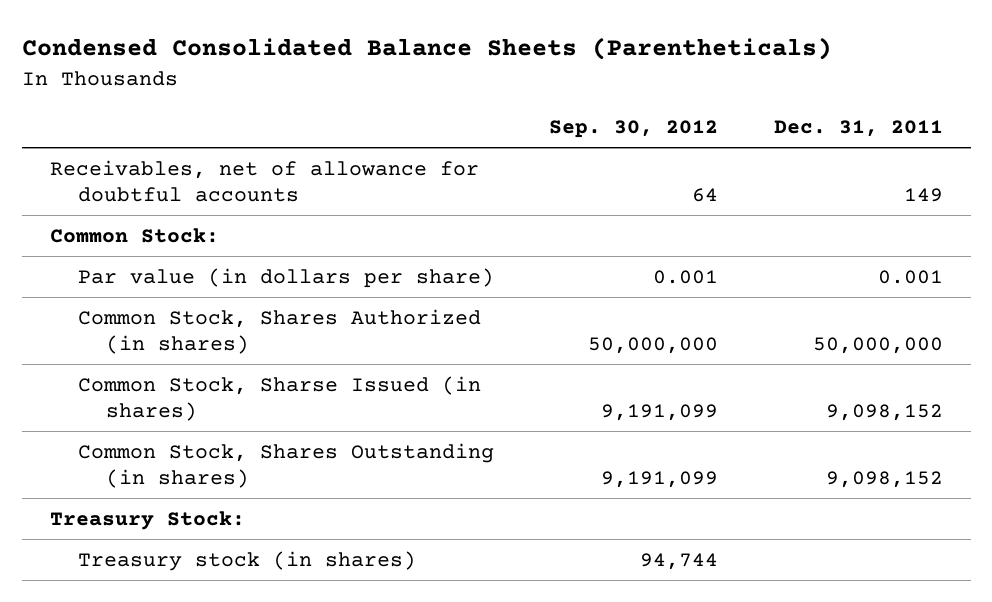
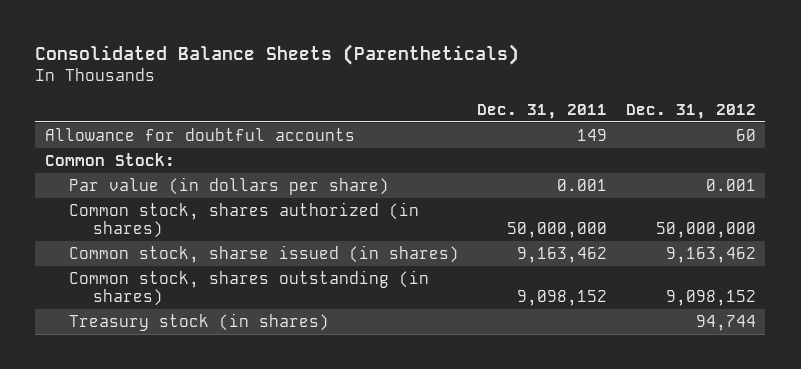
[21,37,832,61] Condensed Consolidated Balance Sheets (Parentheticals) -> [35,43,520,65] Consolidated Balance Sheets (Parentheticals)
[549,120,719,139] Sep. 30, 2012 -> none
none -> [626,103,757,119] Dec. 31, 2012
[49,159,479,203] Receivables, net of allowance for doubtful accounts -> [44,127,355,141] Allowance for doubtful accounts
[49,510,245,530] Treasury Stock: -> none
[77,308,481,355] Common Stock, Shares Authorized (in shares) -> [68,201,419,239] Common stock, shares authorized (in shares)
[77,375,481,422] Common Stock, Sharse Issued (in shares) -> [68,244,459,263] Common stock, sharse issued (in shares)
[825,404,943,422] 9,098,152 -> [517,246,608,263] 9,163,462
[77,442,494,489] Common Stock, Shares Outstanding (in shares) -> [68,269,429,307] Common stock, shares outstanding (in shares)

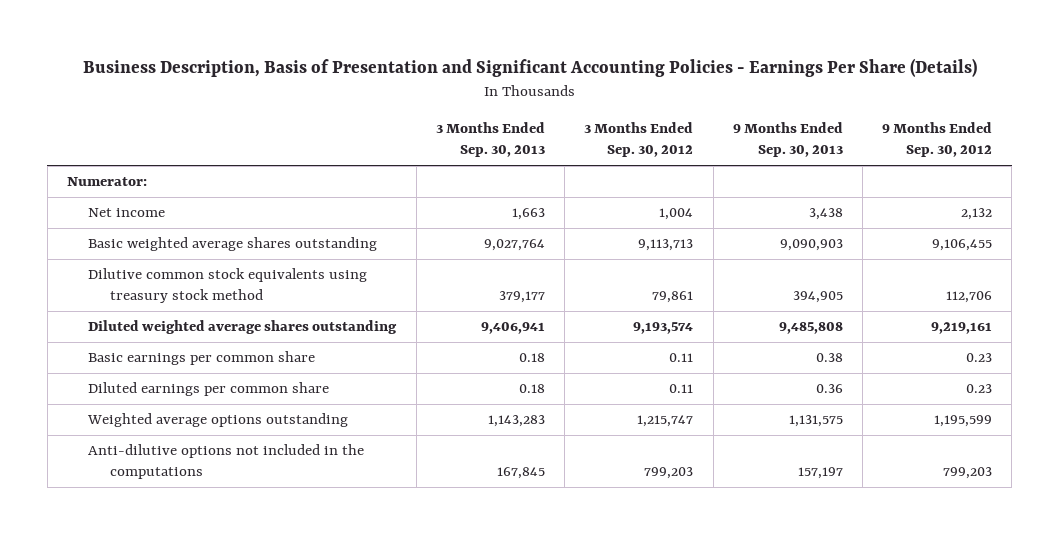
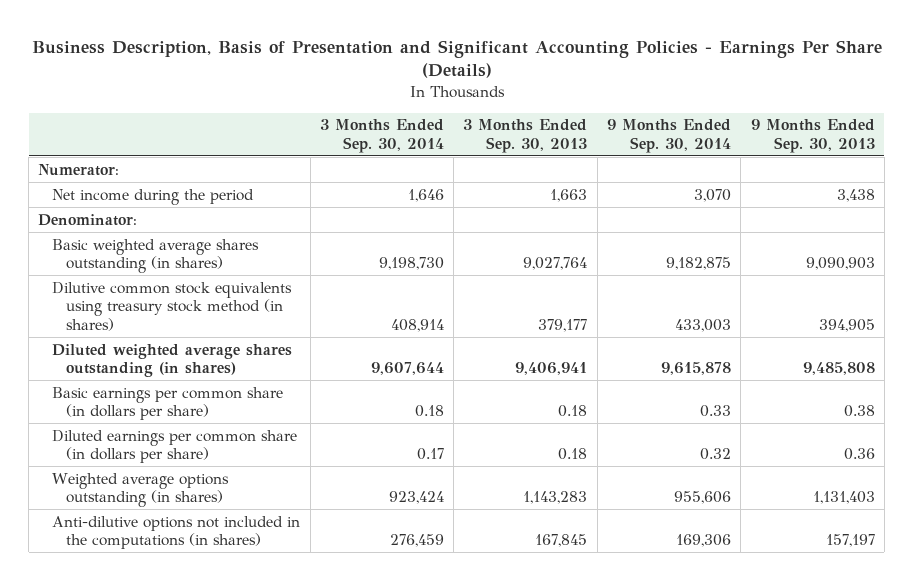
[584,122,694,158] 3 Months Ended Sep. 30, 2012 -> none
[882,122,993,158] 9 Months Ended Sep. 30, 2012 -> none
none -> [319,119,444,153] 3 Months Ended Sep. 30, 2014
none -> [607,119,732,153] 9 Months Ended Sep. 30, 2014
[88,208,166,218] Net income -> [52,188,255,205] Net income during the period
none -> [38,213,138,226] Denominator:
[88,237,378,252] Basic weighted average shares outstanding -> [52,238,260,274] Basic weighted average shares outstanding (in shares)
[88,268,368,304] Dilutive common stock equivalents using treasury stock method -> [52,281,293,331] Dilutive common stock equivalents using treasury stock method (in shares)
[88,320,398,335] Diluted weighted average shares outstanding -> [52,343,293,378] Diluted weighted average shares outstanding (in shares)
[88,351,316,366] Basic earnings per common share -> [52,386,284,421] Basic earnings per common share (in dollars per share)
[88,382,330,397] Diluted earnings per common share -> [52,429,298,464] Diluted earnings per common share (in dollars per share)
[87,413,349,428] Weighted average options outstanding -> [52,472,230,508] Weighted average options outstanding (in shares)
[788,415,843,428] 1,131,575 -> [812,491,875,505] 1,131,403
[88,444,365,480] Anti-dilutive options not included in the computations -> [52,515,301,550] Anti-dilutive options not included in the computations (in shares)

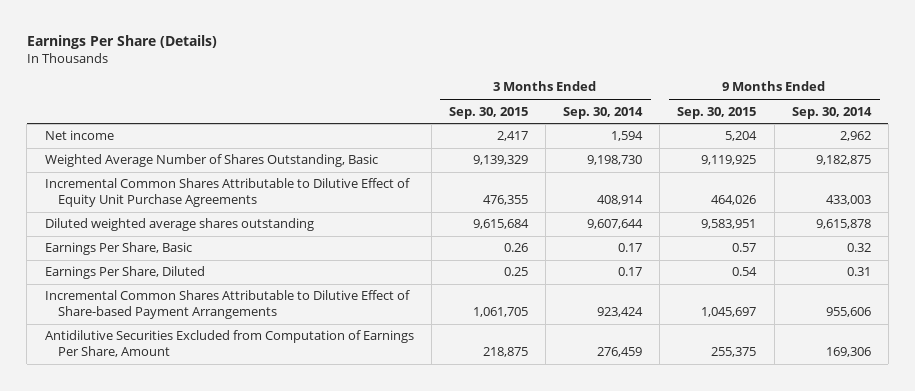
[31,39,882,79] Business Description, Basis of Presentation and Significant Accounting Policies - Earnings Per Share (Details) -> [26,35,217,50] Earnings Per Share (Details)
[463,119,588,153] 3 Months Ended Sep. 30, 2013 -> none
[750,119,875,153] 9 Months Ended Sep. 30, 2013 -> none
none -> [448,106,528,119] Sep. 30, 2015
none -> [677,106,757,119] Sep. 30, 2015
[38,163,120,176] Numerator: -> none
[38,213,138,226] Denominator: -> none
[52,188,255,205] Net income during the period -> [44,130,114,141] Net income
[407,188,444,202] 1,646 -> [611,131,644,142] 1,594
[694,188,732,202] 3,070 -> [839,131,871,142] 2,962
[52,238,260,274] Basic weighted average shares outstanding (in shares) -> [44,154,378,168] Weighted Average Number of Shares Outstanding, Basic
[52,281,293,331] Dilutive common stock equivalents using treasury stock method (in shares) -> [44,178,410,208] Incremental Common Shares Attributable to Dilutive Effect of Equity Unit Purchase Agreements
[52,343,293,378] Diluted weighted average shares outstanding (in shares) -> [44,218,314,232] Diluted weighted average shares outstanding
[52,386,284,421] Basic earnings per common share (in dollars per share) -> [44,242,192,256] Earnings Per Share, Basic
[414,405,444,418] 0.18 -> [618,243,643,253] 0.17
[700,405,732,418] 0.33 -> [846,243,871,253] 0.32
[52,429,298,464] Diluted earnings per common share (in dollars per share) -> [44,266,205,280] Earnings Per Share, Diluted
[700,448,732,461] 0.32 -> [846,267,871,277] 0.31
[52,472,230,508] Weighted average options outstanding (in shares) -> [44,290,410,320] Incremental Common Shares Attributable to Dilutive Effect of Share-based Payment Arrangements
[52,515,301,550] Anti-dilutive options not included in the computations (in shares) -> [44,330,414,358] Antidilutive Securities Excluded from Computation of Earnings Per Share, Amount

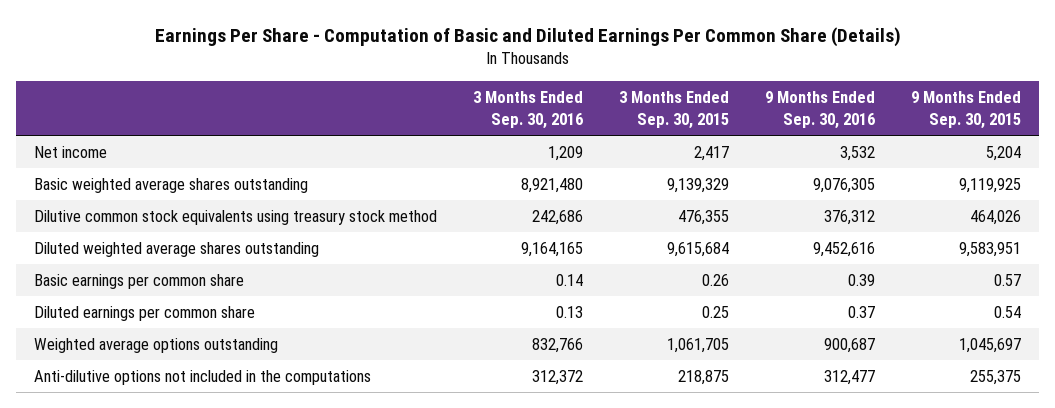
[26,35,217,50] Earnings Per Share (Details) -> [154,26,901,47] Earnings Per Share - Computation of Basic and Diluted Earnings Per Common Share (Details)
[563,106,644,119] Sep. 30, 2014 -> none
[791,106,872,119] Sep. 30, 2014 -> none
none -> [473,91,584,129] 3 Months Ended Sep. 30, 2016
none -> [765,91,876,129] 9 Months Ended Sep. 30, 2016
[44,154,378,168] Weighted Average Number of Shares Outstanding, Basic -> [33,178,308,194] Basic weighted average shares outstanding
[44,178,410,208] Incremental Common Shares Attributable to Dilutive Effect of Equity Unit Purchase Agreements -> [33,210,437,226] Dilutive common stock equivalents using treasury stock method
[44,242,192,256] Earnings Per Share, Basic -> [33,274,244,290] Basic earnings per common share
[44,266,205,280] Earnings Per Share, Diluted -> [33,306,255,322] Diluted earnings per common share
[44,290,410,320] Incremental Common Shares Attributable to Dilutive Effect of Share-based Payment Arrangements -> [33,338,278,354] Weighted average options outstanding
[44,330,414,358] Antidilutive Securities Excluded from Computation of Earnings Per Share, Amount -> [33,370,371,386] Anti-dilutive options not included in the computations

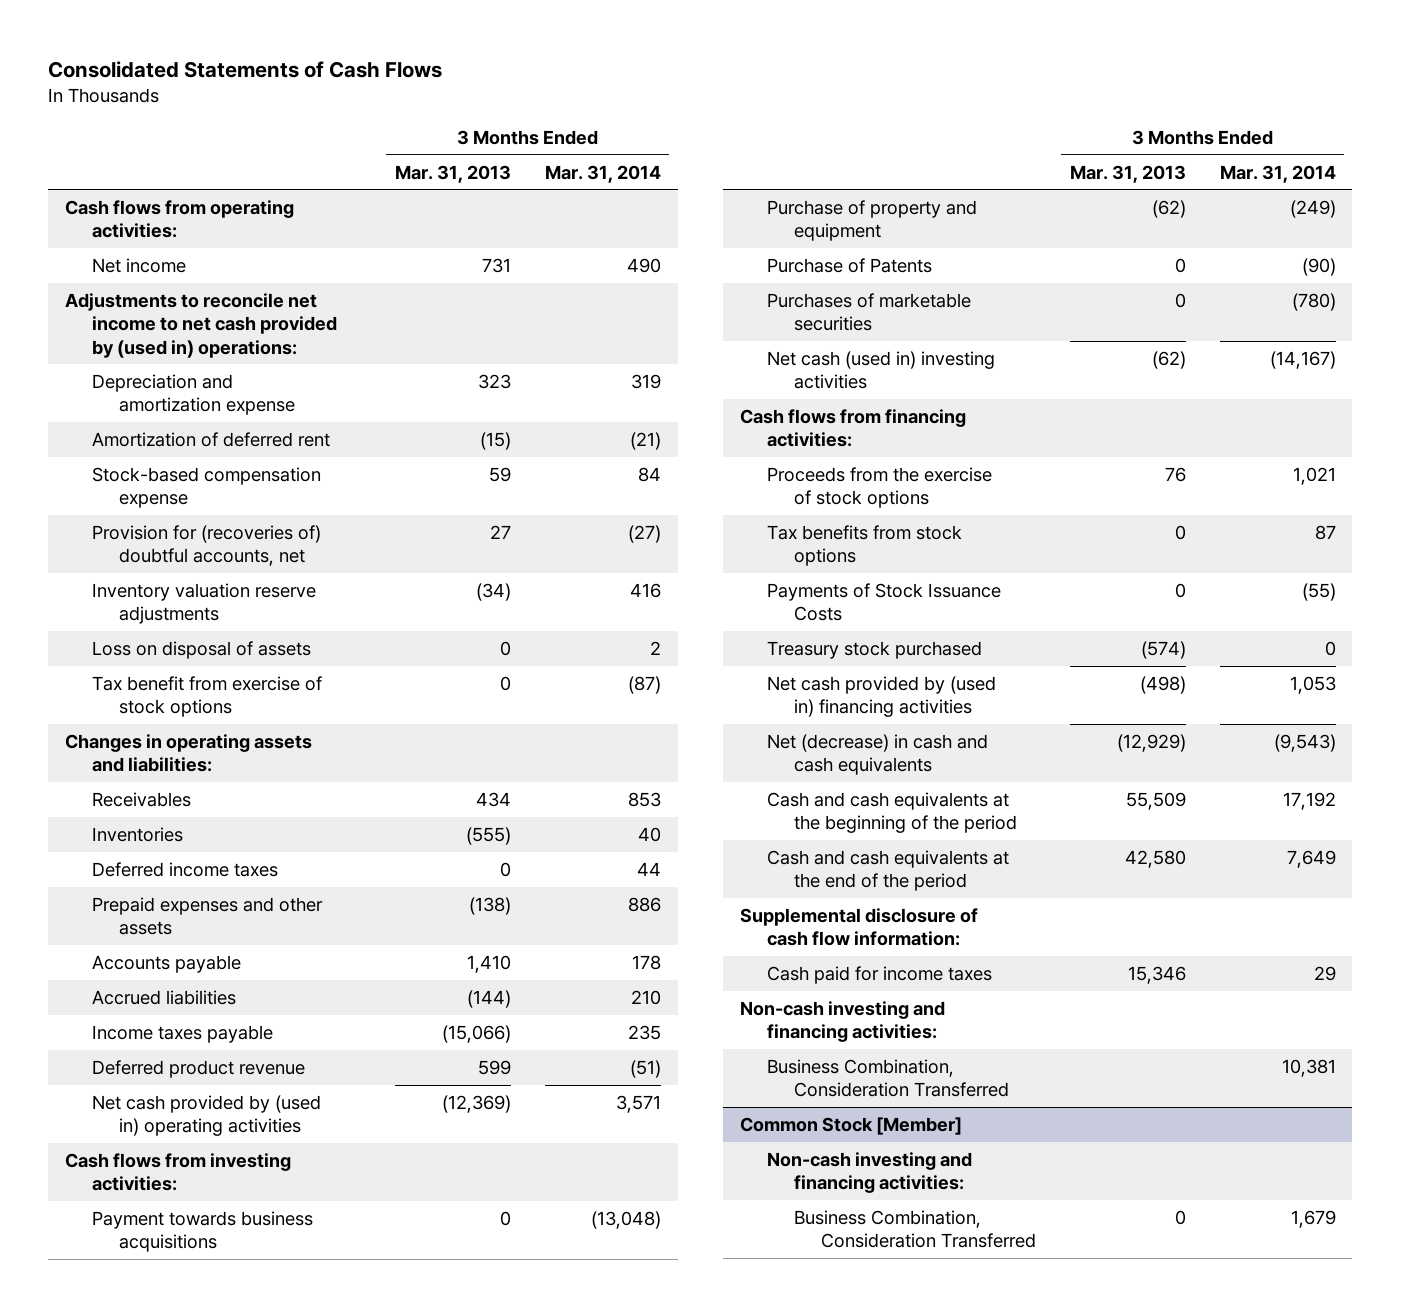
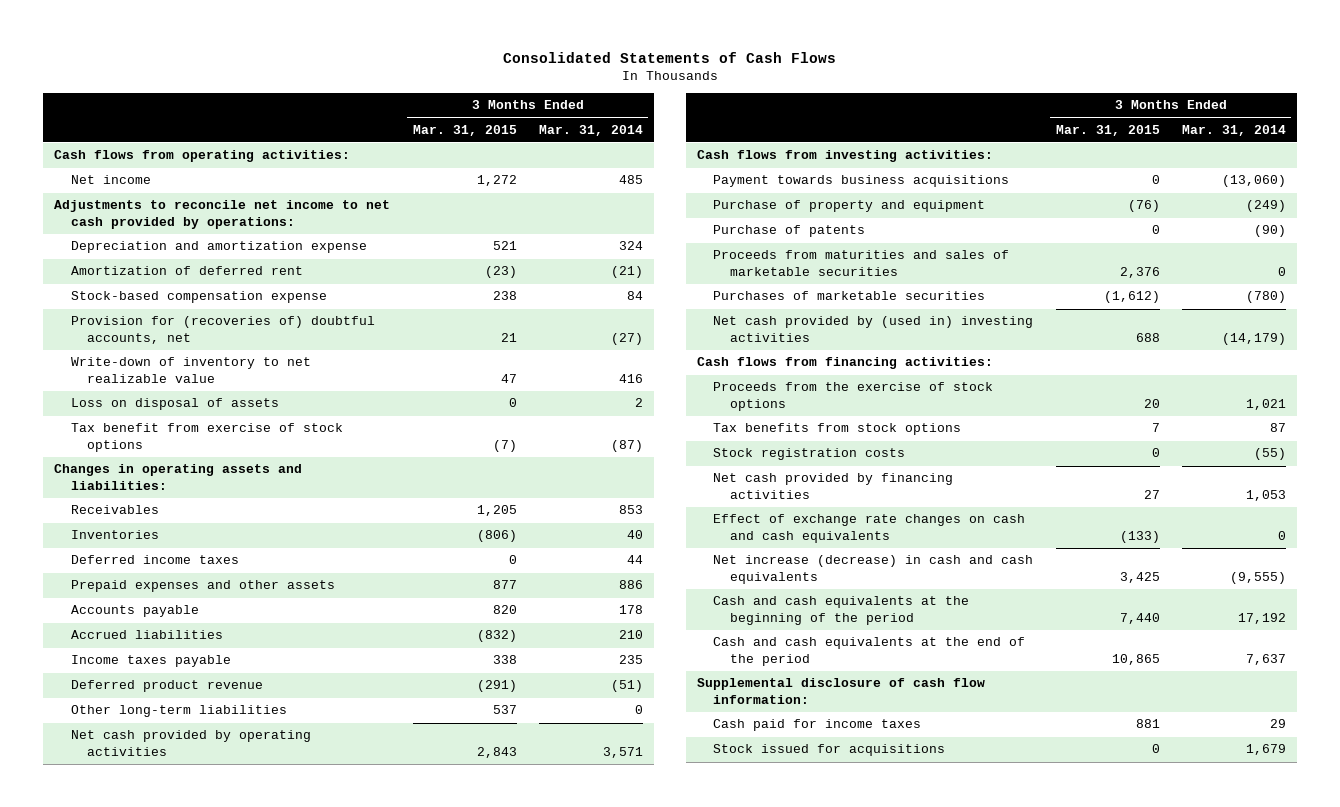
[394,164,511,183] Mar. 31, 2013 -> none
none -> [412,124,517,136] Mar. 31, 2015
[626,257,661,273] 490 -> [618,175,643,185] 485
[65,292,338,358] Adjustments to reconcile net income to net cash provided by (used in) operations: -> [54,200,391,229] Adjustments to reconcile net income to net cash provided by operations:
[630,373,661,389] 319 -> [618,241,643,251] 324
[92,582,317,625] Inventory valuation reserve adjustments -> [70,357,311,383] Write-down of inventory to net realizable value
none -> [70,705,287,718] Other long-term liabilities
[92,1094,322,1137] Net cash provided by (used in) operating activities -> [70,730,311,756] Net cash provided by operating activities
[590,1210,661,1229] (13,048) -> [1221,175,1286,188] (13,060)
[767,257,933,273] Purchase of Patents -> [713,225,866,238] Purchase of patents
none -> [713,250,1010,276] Proceeds from maturities and sales of marketable securities
[767,350,996,390] Net cash (used in) investing activities -> [713,316,1034,342] Net cash provided by (used in) investing activities
[1269,350,1336,369] (14,167) -> [1221,332,1286,345] (14,179)
[767,640,983,659] Treasury stock purchased -> none
[767,582,1002,622] Payments of Stock Issuance Costs -> [713,448,906,461] Stock registration costs
[767,675,997,718] Net cash provided by (used in) financing activities -> [713,473,954,499] Net cash provided by financing activities
none -> [713,514,1026,543] Effect of exchange rate changes on cash and cash equivalents
[767,733,989,776] Net (decrease) in cash and cash equivalents -> [713,555,1034,584] Net increase (decrease) in cash and cash equivalents
[1273,733,1336,752] (9,543) -> [1229,571,1286,584] (9,555)
[1286,849,1336,868] 7,649 -> [1245,653,1286,665] 7,637
[740,1000,946,1043] Non-cash investing and financing activities: -> none
[767,1058,1010,1098] Business Combination, Consideration Transferred -> none
[740,1116,963,1135] Common Stock [Member] -> none
[767,1151,973,1194] Non-cash investing and financing activities: -> none
[794,1209,1037,1249] Business Combination, Consideration Transferred -> [713,744,946,757] Stock issued for acquisitions

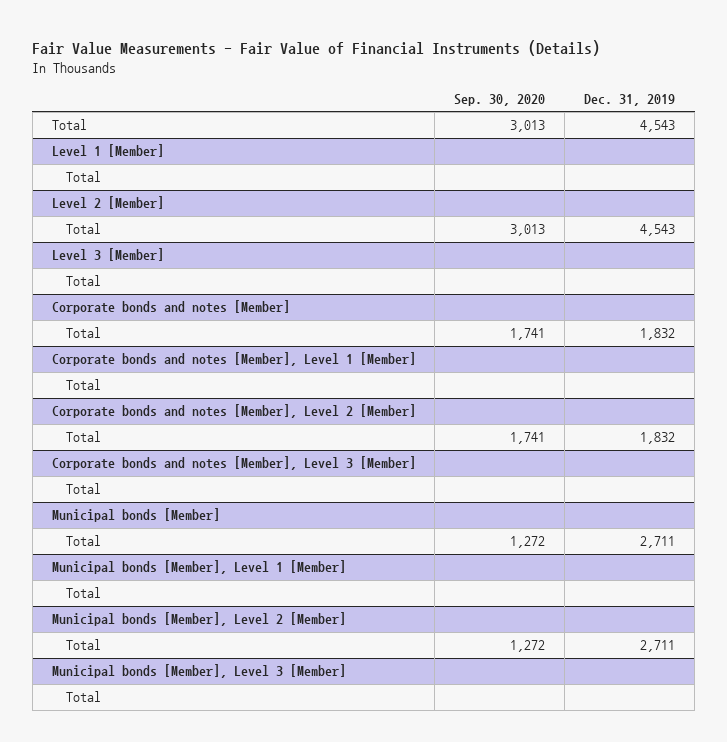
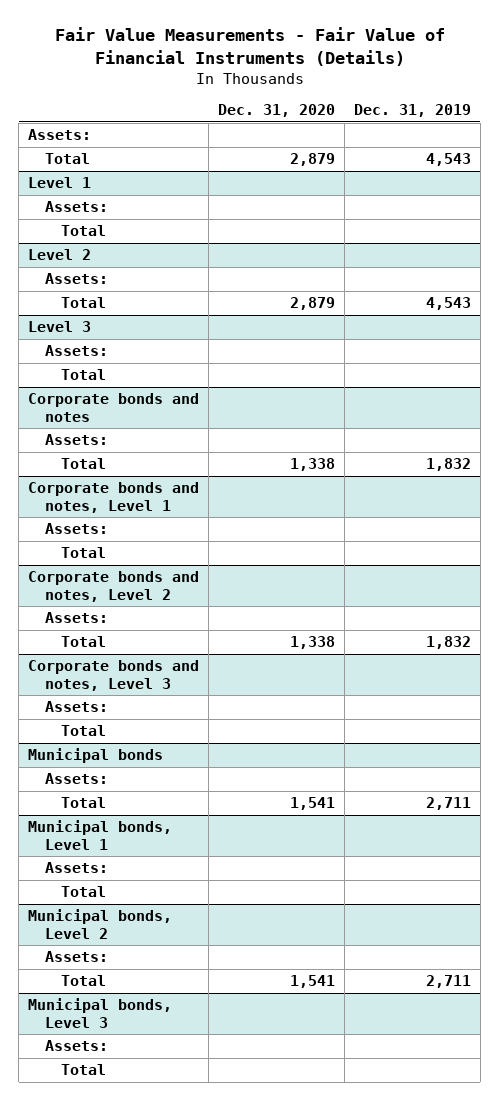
[454,93,546,106] Sep. 30, 2020 -> none
none -> [218,104,336,118] Dec. 31, 2020
none -> [28,129,92,141] Assets:
[51,144,164,158] Level 1 [Member] -> [28,177,92,189] Level 1
none -> [44,201,108,213] Assets:
[51,196,164,210] Level 2 [Member] -> [28,249,92,261] Level 2
none -> [44,273,108,285] Assets:
[51,248,164,262] Level 3 [Member] -> [28,321,92,333] Level 3
none -> [44,345,108,357] Assets:
[51,300,290,315] Corporate bonds and notes [Member] -> [28,393,200,422] Corporate bonds and notes
none -> [44,434,108,446] Assets:
[51,352,416,367] Corporate bonds and notes [Member], Level 1 [Member] -> [28,482,200,513] Corporate bonds and notes, Level 1
none -> [44,523,108,535] Assets:
[51,404,416,419] Corporate bonds and notes [Member], Level 2 [Member] -> [28,571,200,602] Corporate bonds and notes, Level 2
none -> [44,612,108,624] Assets:
[51,456,416,471] Corporate bonds and notes [Member], Level 3 [Member] -> [28,660,200,691] Corporate bonds and notes, Level 3
none -> [44,701,108,713] Assets:
[51,508,220,523] Municipal bonds [Member] -> [28,748,164,764] Municipal bonds
none -> [44,773,108,785] Assets:
[51,560,346,575] Municipal bonds [Member], Level 1 [Member] -> [28,820,173,850] Municipal bonds, Level 1
none -> [44,862,108,874] Assets:
[51,612,346,627] Municipal bonds [Member], Level 2 [Member] -> [28,909,173,939] Municipal bonds, Level 2
none -> [44,951,108,963] Assets:
[51,664,346,679] Municipal bonds [Member], Level 3 [Member] -> [28,998,173,1028] Municipal bonds, Level 3
none -> [44,1040,108,1052] Assets:

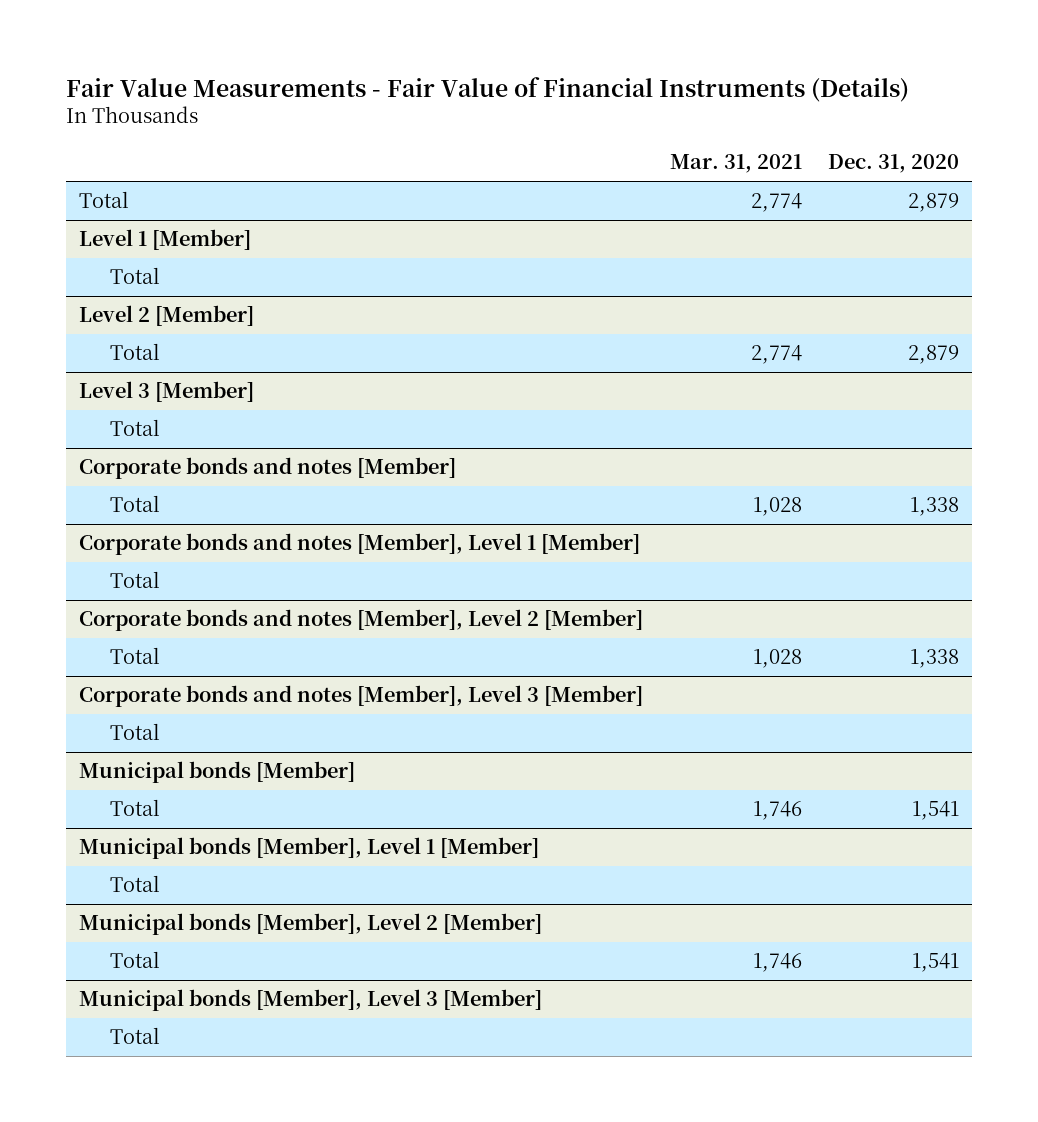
[353,104,471,118] Dec. 31, 2019 -> none
none -> [669,154,802,174] Mar. 31, 2021
[28,129,92,141] Assets: -> none
[44,201,108,213] Assets: -> none
[28,177,92,189] Level 1 -> [79,229,252,251] Level 1 [Member]
[44,273,108,285] Assets: -> none
[28,249,92,261] Level 2 -> [79,305,255,327] Level 2 [Member]
[44,345,108,357] Assets: -> none
[28,321,92,333] Level 3 -> [79,381,255,403] Level 3 [Member]
[44,434,108,446] Assets: -> none
[28,393,200,422] Corporate bonds and notes -> [79,457,457,480] Corporate bonds and notes [Member]
[44,523,108,535] Assets: -> none
[28,482,200,513] Corporate bonds and notes, Level 1 -> [79,533,641,556] Corporate bonds and notes [Member], Level 1 [Member]
[44,612,108,624] Assets: -> none
[28,571,200,602] Corporate bonds and notes, Level 2 -> [79,609,644,632] Corporate bonds and notes [Member], Level 2 [Member]
[44,701,108,713] Assets: -> none
[28,660,200,691] Corporate bonds and notes, Level 3 -> [79,685,644,708] Corporate bonds and notes [Member], Level 3 [Member]
[44,773,108,785] Assets: -> none
[28,748,164,764] Municipal bonds -> [79,761,356,784] Municipal bonds [Member]
[44,862,108,874] Assets: -> none
[28,820,173,850] Municipal bonds, Level 1 -> [79,837,540,860] Municipal bonds [Member], Level 1 [Member]
[44,951,108,963] Assets: -> none
[28,909,173,939] Municipal bonds, Level 2 -> [79,913,543,936] Municipal bonds [Member], Level 2 [Member]
[44,1040,108,1052] Assets: -> none
[28,998,173,1028] Municipal bonds, Level 3 -> [79,989,543,1012] Municipal bonds [Member], Level 3 [Member]

